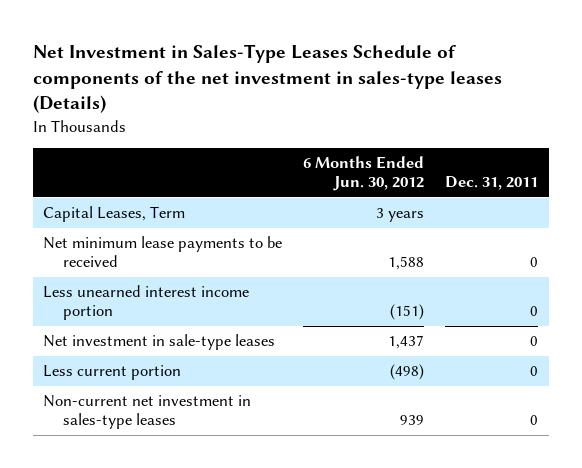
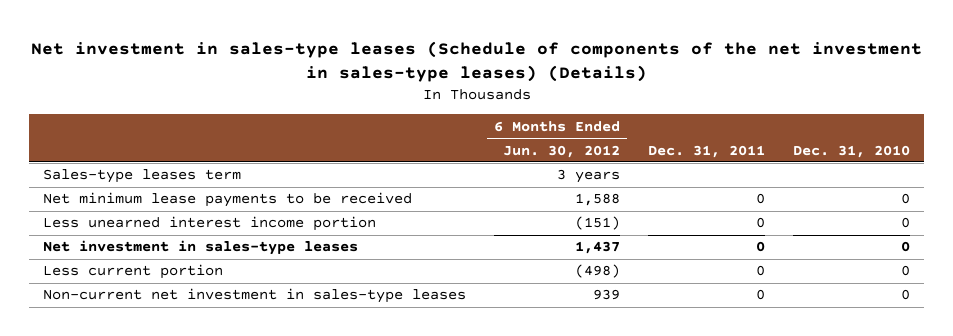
[32,44,502,114] Net Investment in Sales-Type Leases Schedule of components of the net investment in sales-type leases (Details) -> [30,40,922,82] Net investment in sales-type leases (Schedule of components of the net investment in sales-type leases) (Details)
none -> [793,144,911,158] Dec. 31, 2010
[43,206,186,223] Capital Leases, Term -> [43,169,242,184] Sales-type leases term
[43,334,276,351] Net investment in sale-type leases -> [43,240,359,256] Net investment in sales-type leases

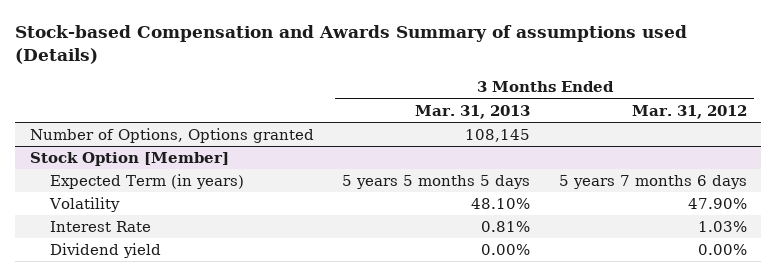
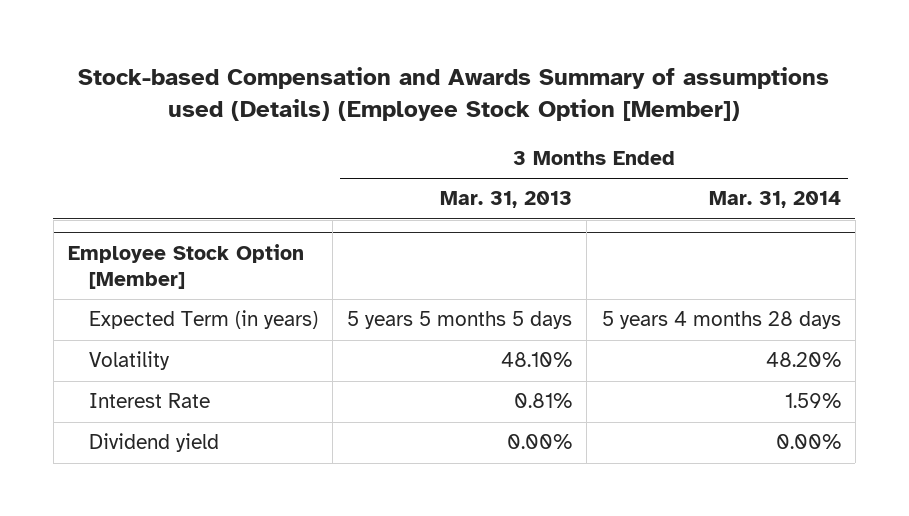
[15,24,688,64] Stock-based Compensation and Awards Summary of assumptions used (Details) -> [78,67,830,122] Stock-based Compensation and Awards Summary of assumptions used (Details) (Employee Stock Option [Member])
[632,104,748,119] Mar. 31, 2012 -> none
none -> [708,191,841,209] Mar. 31, 2014
[29,128,314,144] Number of Options, Options granted -> none
[29,152,229,167] Stock Option [Member] -> [68,244,305,289] Employee Stock Option [Member]

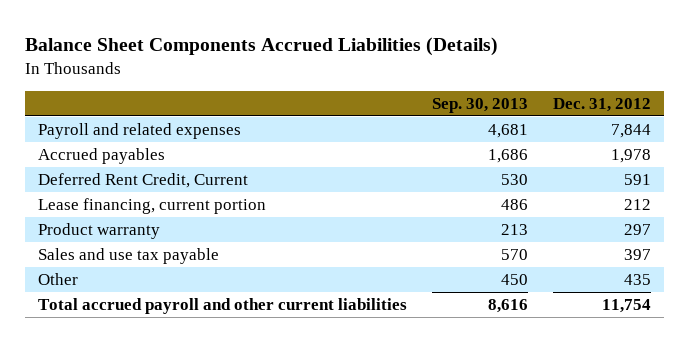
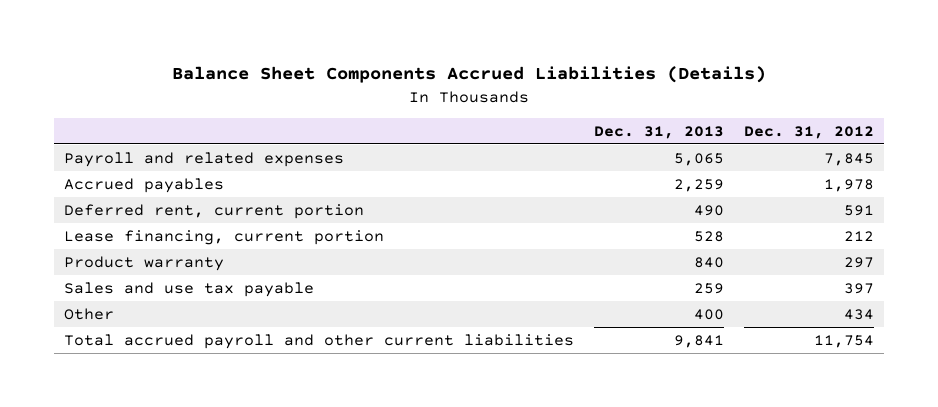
[432,97,529,113] Sep. 30, 2013 -> none
none -> [593,125,724,139] Dec. 31, 2013
[611,123,652,138] 7,844 -> [823,152,874,166] 7,845
[37,172,248,188] Deferred Rent Credit, Current -> [63,203,364,219] Deferred rent, current portion
[624,273,652,285] 435 -> [843,308,874,320] 434

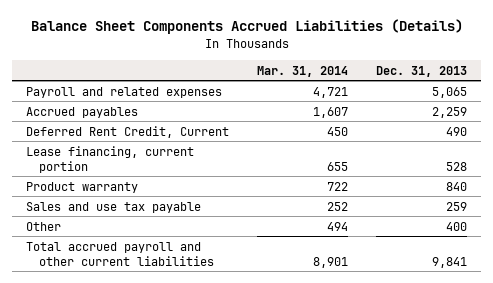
[743,125,874,139] Dec. 31, 2012 -> none
none -> [257,65,349,77] Mar. 31, 2014
[63,203,364,219] Deferred rent, current portion -> [26,125,230,138] Deferred Rent Credit, Current

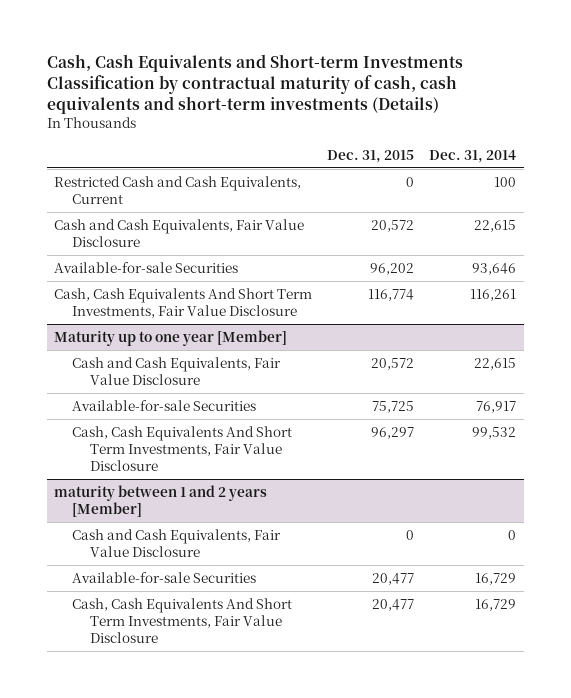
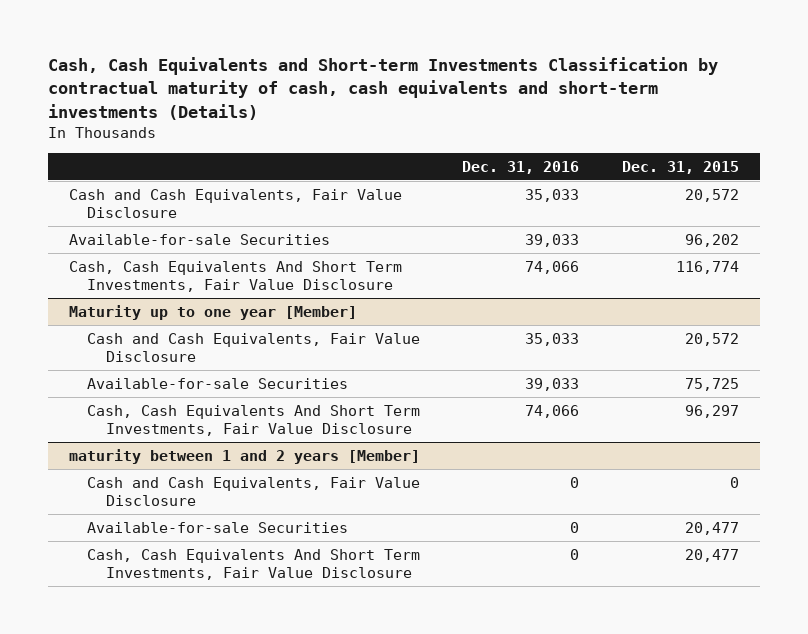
[429,149,517,163] Dec. 31, 2014 -> none
none -> [462,160,580,174] Dec. 31, 2016
[54,175,302,205] Restricted Cash and Cash Equivalents, Current -> none

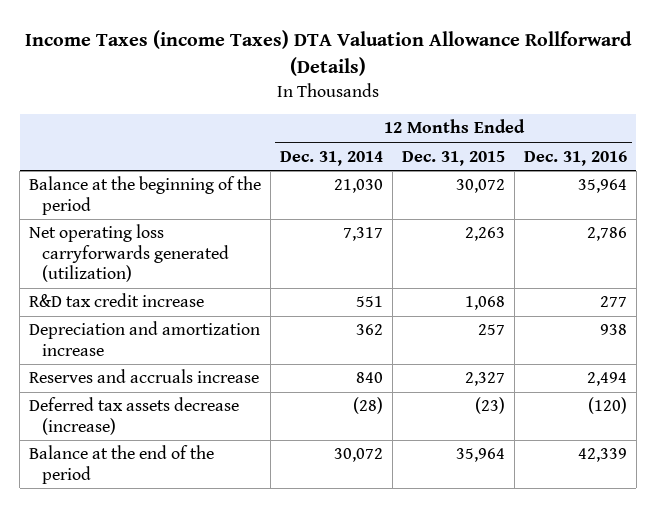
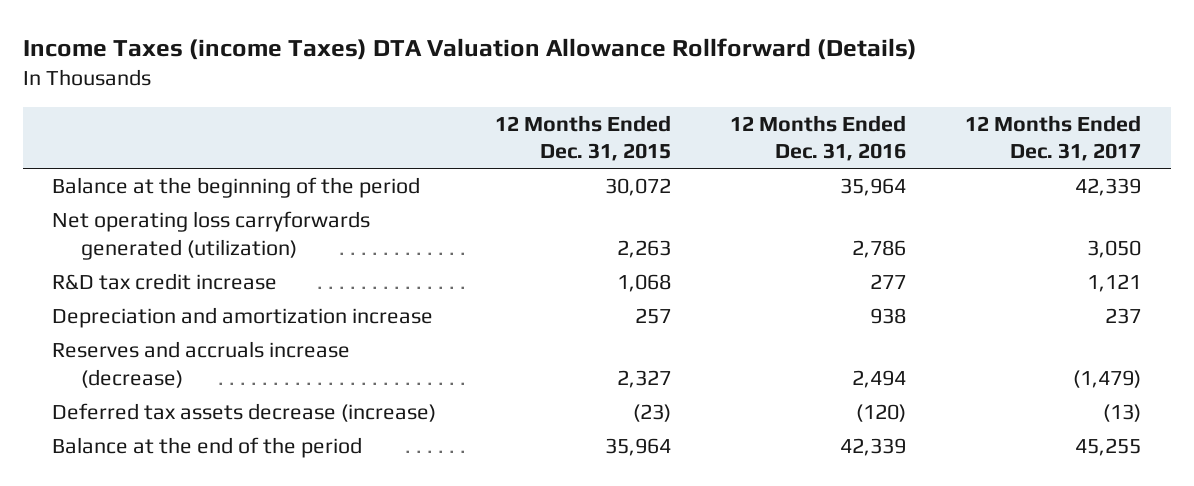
[280,150,384,166] Dec. 31, 2014 -> none
none -> [965,114,1142,162] 12 Months Ended Dec. 31, 2017
[29,369,260,384] Reserves and accruals increase -> [52,340,351,388] Reserves and accruals increase (decrease)

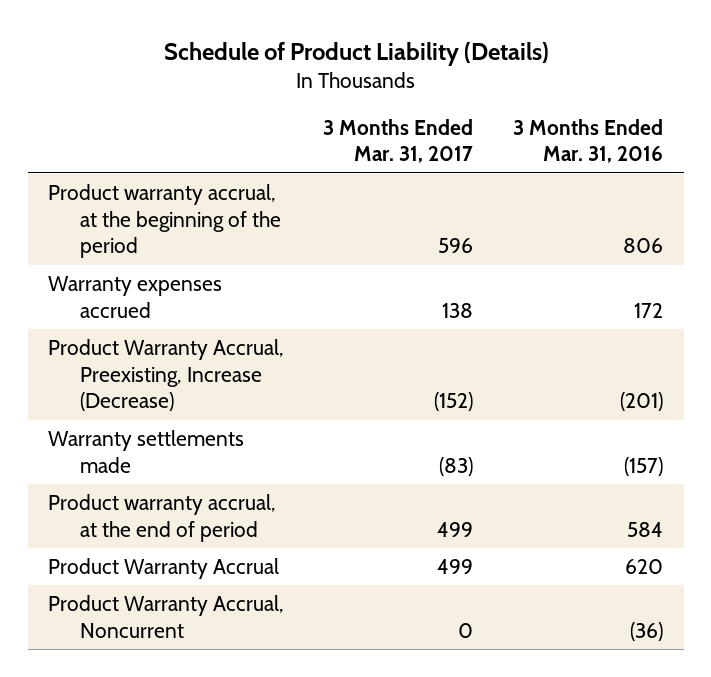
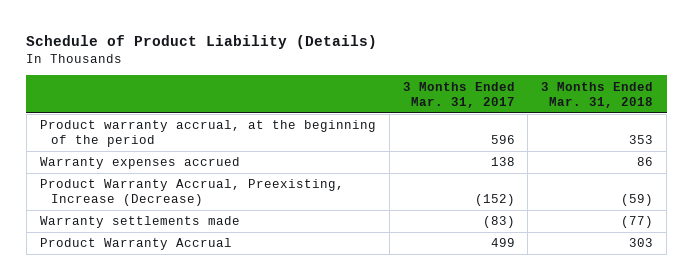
[513,118,664,164] 3 Months Ended Mar. 31, 2016 -> none
none -> [541,81,654,108] 3 Months Ended Mar. 31, 2018
[47,493,276,542] Product warranty accrual, at the end of period -> none
[47,594,284,638] Product Warranty Accrual, Noncurrent -> none

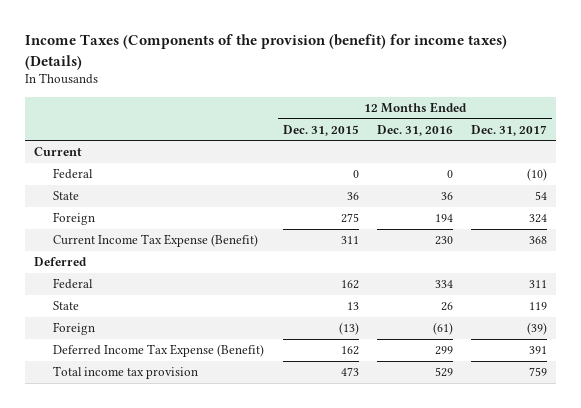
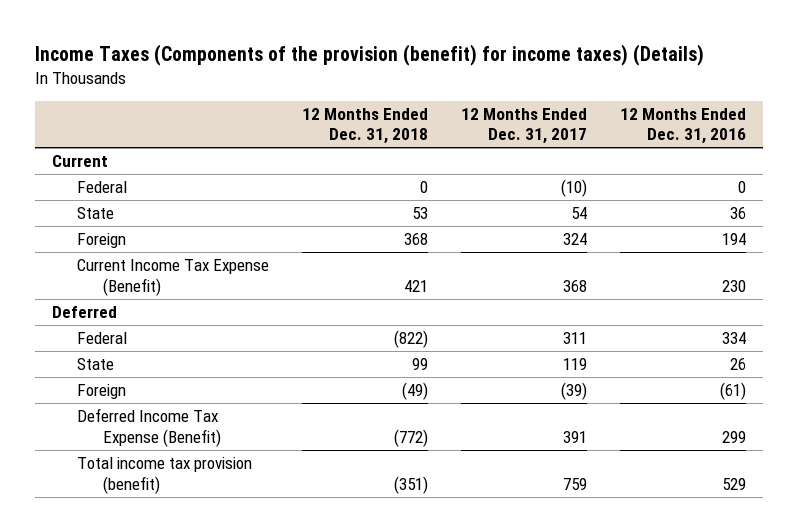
[282,124,359,136] Dec. 31, 2015 -> none
none -> [302,107,429,145] 12 Months Ended Dec. 31, 2018
[53,366,199,380] Total income tax provision -> [77,457,253,494] Total income tax provision (benefit)

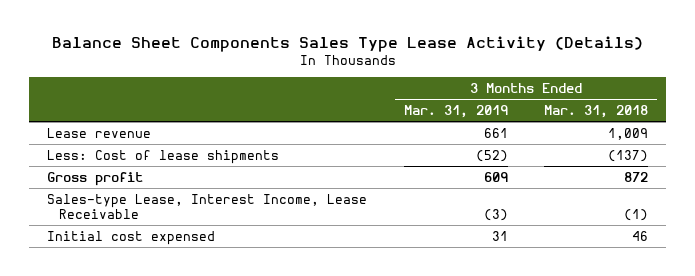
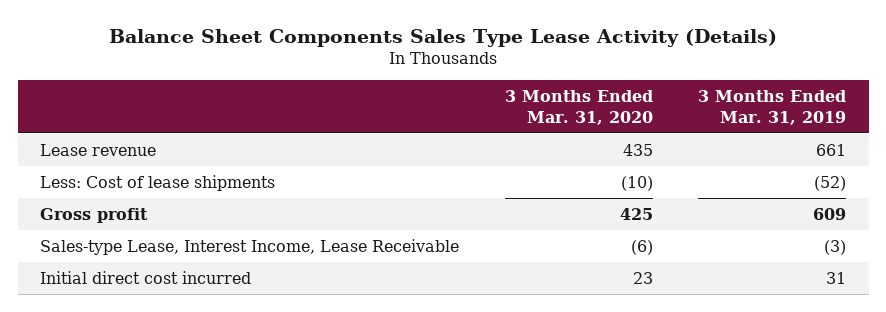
[543,105,648,119] Mar. 31, 2018 -> none
none -> [504,90,653,125] 3 Months Ended Mar. 31, 2020
[47,230,216,245] Initial cost expensed -> [40,270,252,284] Initial direct cost incurred

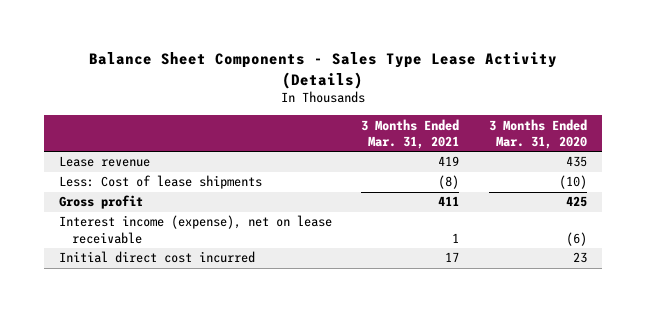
[109,28,778,47] Balance Sheet Components Sales Type Lease Activity (Details) -> [88,52,557,89] Balance Sheet Components - Sales Type Lease Activity (Details)
[697,90,846,125] 3 Months Ended Mar. 31, 2019 -> none
none -> [361,118,460,149] 3 Months Ended Mar. 31, 2021
[40,238,460,255] Sales-type Lease, Interest Income, Lease Receivable -> none
none -> [58,215,332,244] Interest income (expense), net on lease receivable

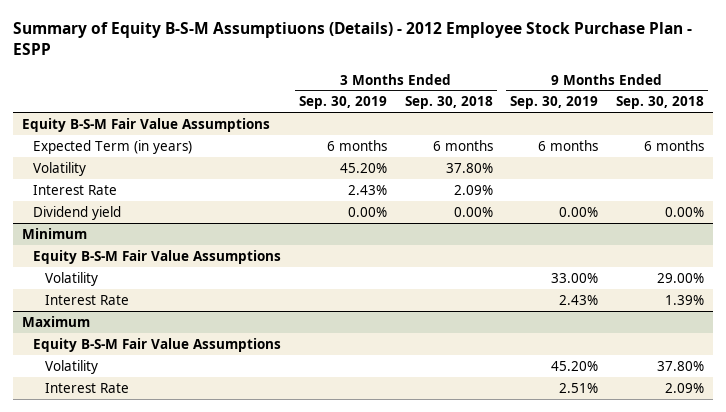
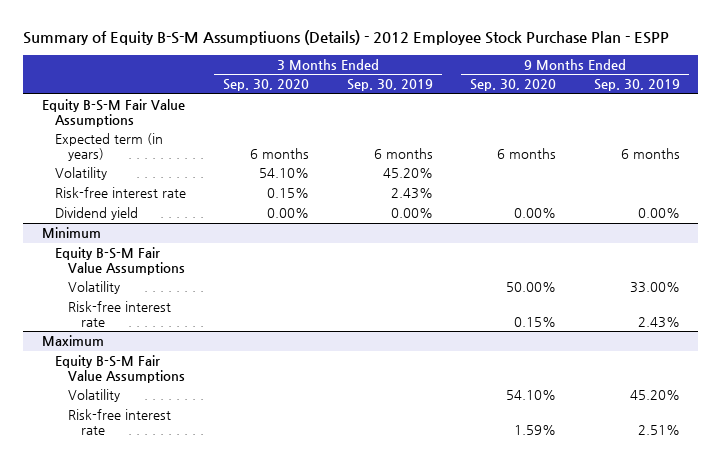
[404,96,493,110] Sep. 30, 2018 -> none
[616,96,705,110] Sep. 30, 2018 -> none
none -> [223,79,310,92] Sep. 30, 2020
none -> [470,79,557,92] Sep. 30, 2020
[33,139,193,154] Expected Term (in years) -> [54,133,163,161] Expected term (in years)
[33,184,118,195] Interest Rate -> [54,187,186,199] Risk-free interest rate
[44,294,129,305] Interest Rate -> [67,301,171,327] Risk-free interest rate
[44,382,129,393] Interest Rate -> [67,409,171,435] Risk-free interest rate

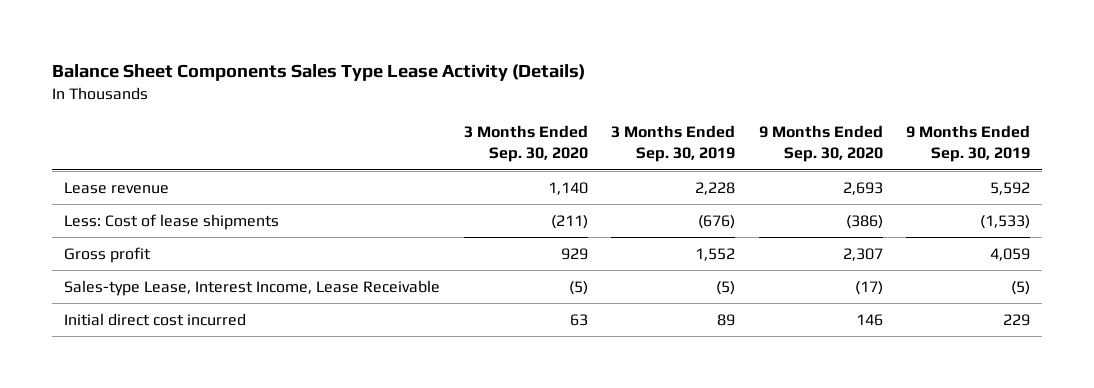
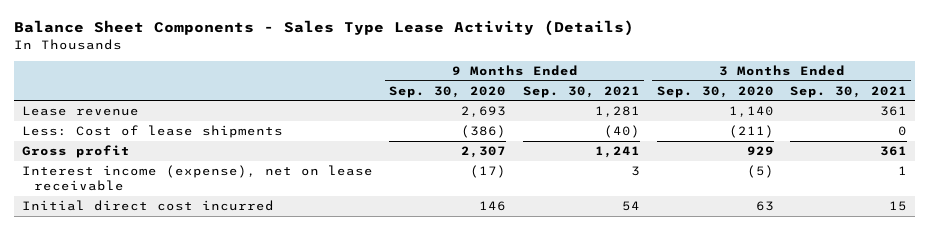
[52,64,586,82] Balance Sheet Components Sales Type Lease Activity (Details) -> [13,20,634,37] Balance Sheet Components - Sales Type Lease Activity (Details)
[611,125,736,163] 3 Months Ended Sep. 30, 2019 -> none
[906,125,1031,163] 9 Months Ended Sep. 30, 2019 -> none
none -> [523,85,641,98] Sep. 30, 2021
none -> [790,85,908,98] Sep. 30, 2021
[64,279,441,296] Sales-type Lease, Interest Income, Lease Receivable -> [21,165,373,191] Interest income (expense), net on lease receivable

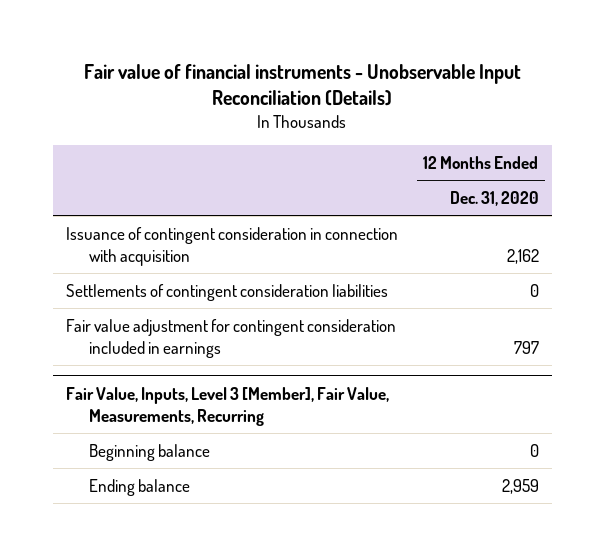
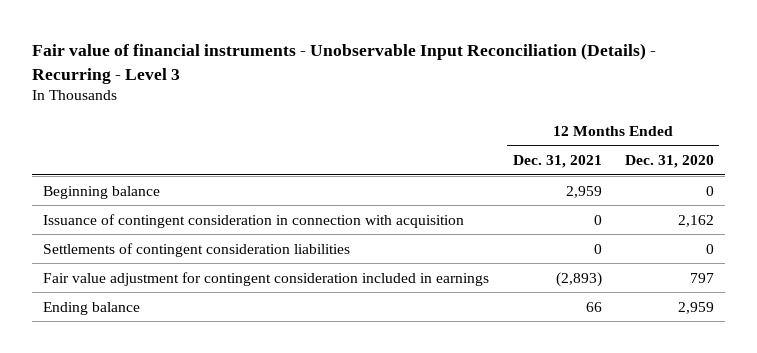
[84,64,522,107] Fair value of financial instruments - Unobservable Input Reconciliation (Details) -> [31,42,656,84] Fair value of financial instruments - Unobservable Input Reconciliation (Details) - Recurring - Level 3
none -> [512,154,602,168] Dec. 31, 2021
none -> [43,185,161,199] Beginning balance
[65,386,389,426] Fair Value, Inputs, Level 3 [Member], Fair Value, Measurements, Recurring -> none
[88,443,210,461] Beginning balance -> none

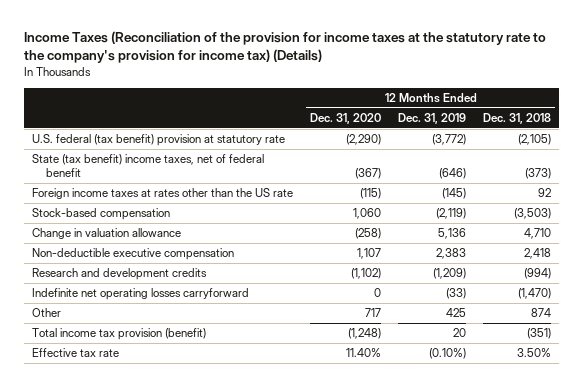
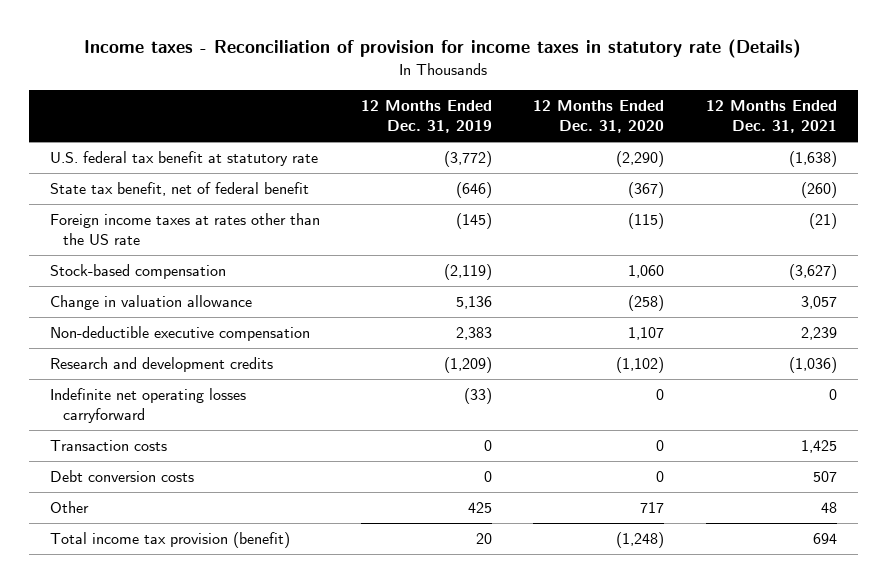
[23,31,546,64] Income Taxes (Reconciliation of the provision for income taxes at the statutory rate to the company's provision for income tax) (Details) -> [84,39,802,59] Income taxes - Reconciliation of provision for income taxes in statutory rate (Details)
[482,112,551,124] Dec. 31, 2018 -> none
none -> [705,100,837,134] 12 Months Ended Dec. 31, 2021
[32,134,286,147] U.S. federal (tax benefit) provision at statutory rate -> [49,151,318,167] U.S. federal tax benefit at statutory rate
[32,154,265,178] State (tax benefit) income taxes, net of federal benefit -> [49,182,309,197] State tax benefit, net of federal benefit
none -> [49,440,167,452] Transaction costs
none -> [49,470,194,483] Debt conversion costs
[32,348,120,358] Effective tax rate -> none

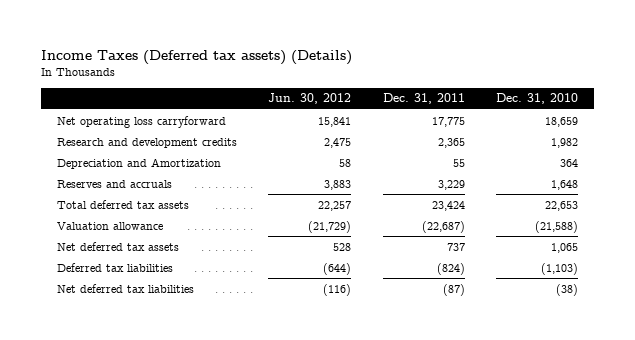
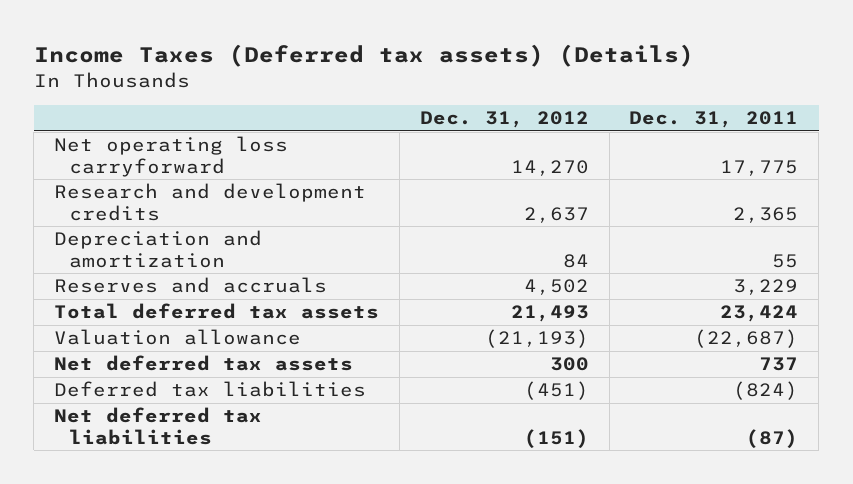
[268,93,352,105] Jun. 30, 2012 -> none
[496,93,579,105] Dec. 31, 2010 -> none
none -> [419,111,589,129] Dec. 31, 2012
[56,157,221,169] Depreciation and Amortization -> [54,230,263,268] Depreciation and amortization

